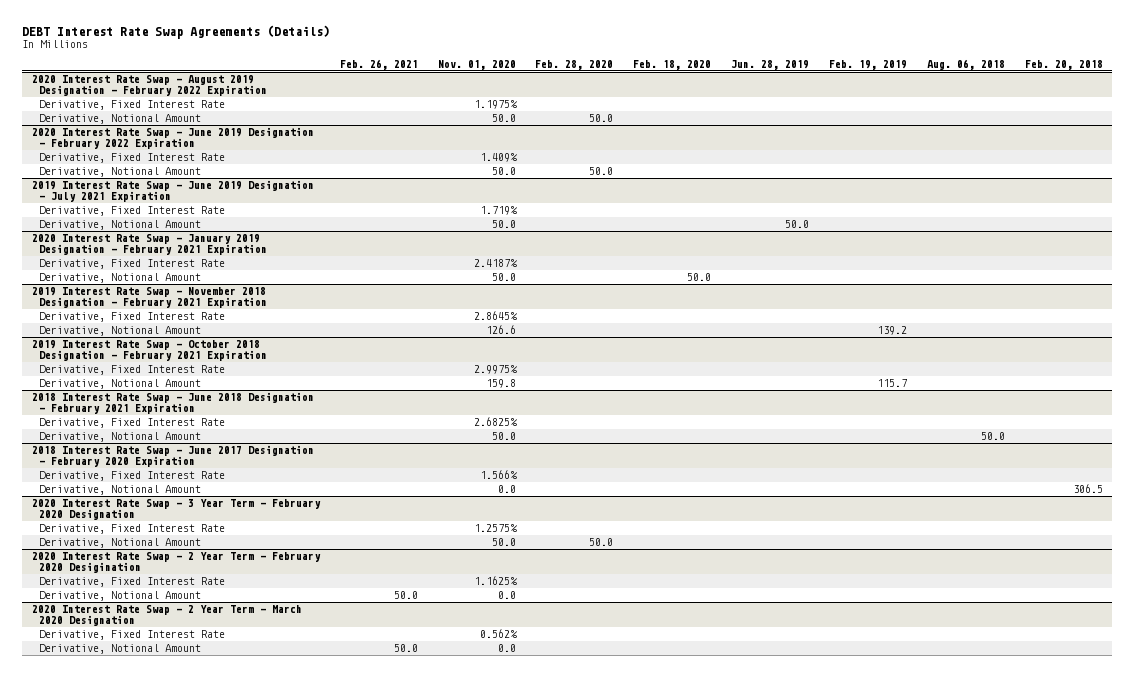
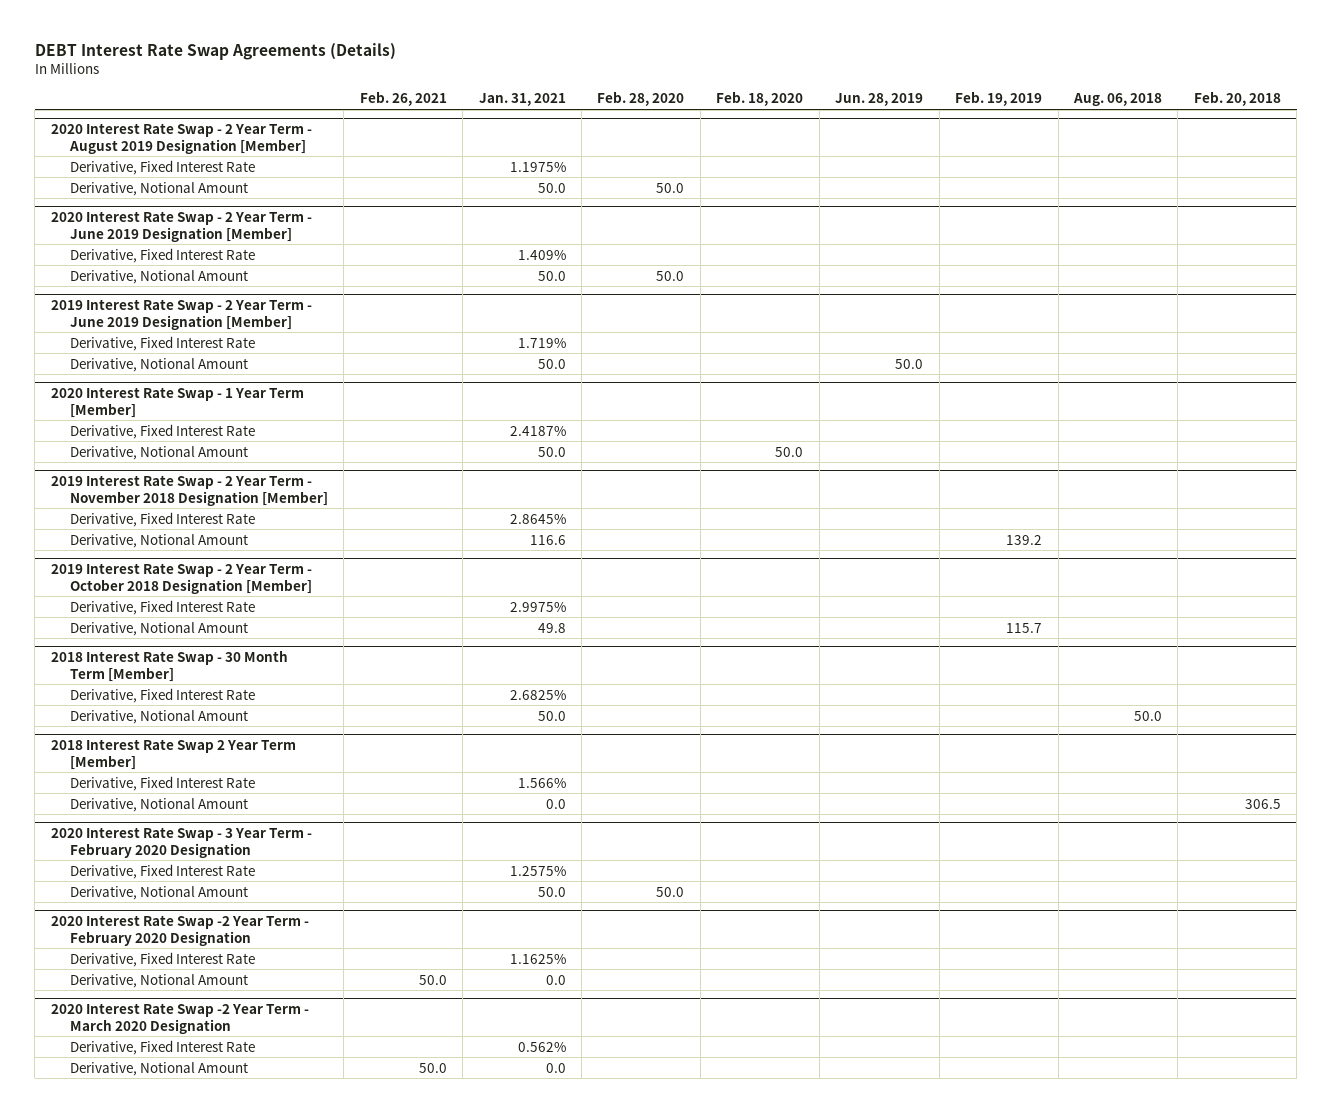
[437,60,516,71] Nov. 01, 2020 -> none
none -> [478,93,566,107] Jan. 31, 2021
[32,74,267,96] 2020 Interest Rate Swap - August 2019 Designation - February 2022 Expiration -> [50,122,312,154] 2020 Interest Rate Swap - 2 Year Term - August 2019 Designation [Member]
[32,126,315,149] 2020 Interest Rate Swap - June 2019 Designation - February 2022 Expiration -> [50,210,312,242] 2020 Interest Rate Swap - 2 Year Term - June 2019 Designation [Member]
[32,179,315,202] 2019 Interest Rate Swap - June 2019 Designation - July 2021 Expiration -> [50,298,312,330] 2019 Interest Rate Swap - 2 Year Term - June 2019 Designation [Member]
[32,233,267,255] 2020 Interest Rate Swap - January 2019 Designation - February 2021 Expiration -> [50,386,304,418] 2020 Interest Rate Swap - 1 Year Term [Member]
[32,286,267,308] 2019 Interest Rate Swap - November 2018 Designation - February 2021 Expiration -> [50,474,328,506] 2019 Interest Rate Swap - 2 Year Term - November 2018 Designation [Member]
[32,339,267,361] 2019 Interest Rate Swap - October 2018 Designation - February 2021 Expiration -> [50,562,312,594] 2019 Interest Rate Swap - 2 Year Term - October 2018 Designation [Member]
[32,391,315,414] 2018 Interest Rate Swap - June 2018 Designation - February 2021 Expiration -> [50,649,288,682] 2018 Interest Rate Swap - 30 Month Term [Member]
[32,444,315,467] 2018 Interest Rate Swap - June 2017 Designation - February 2020 Expiration -> [50,738,296,770] 2018 Interest Rate Swap 2 Year Term [Member]
[32,551,322,573] 2020 Interest Rate Swap - 2 Year Term - February 2020 Desigination -> [50,914,309,946] 2020 Interest Rate Swap -2 Year Term - February 2020 Designation
[32,604,303,626] 2020 Interest Rate Swap - 2 Year Term - March 2020 Designation -> [50,1002,309,1034] 2020 Interest Rate Swap -2 Year Term - March 2020 Designation

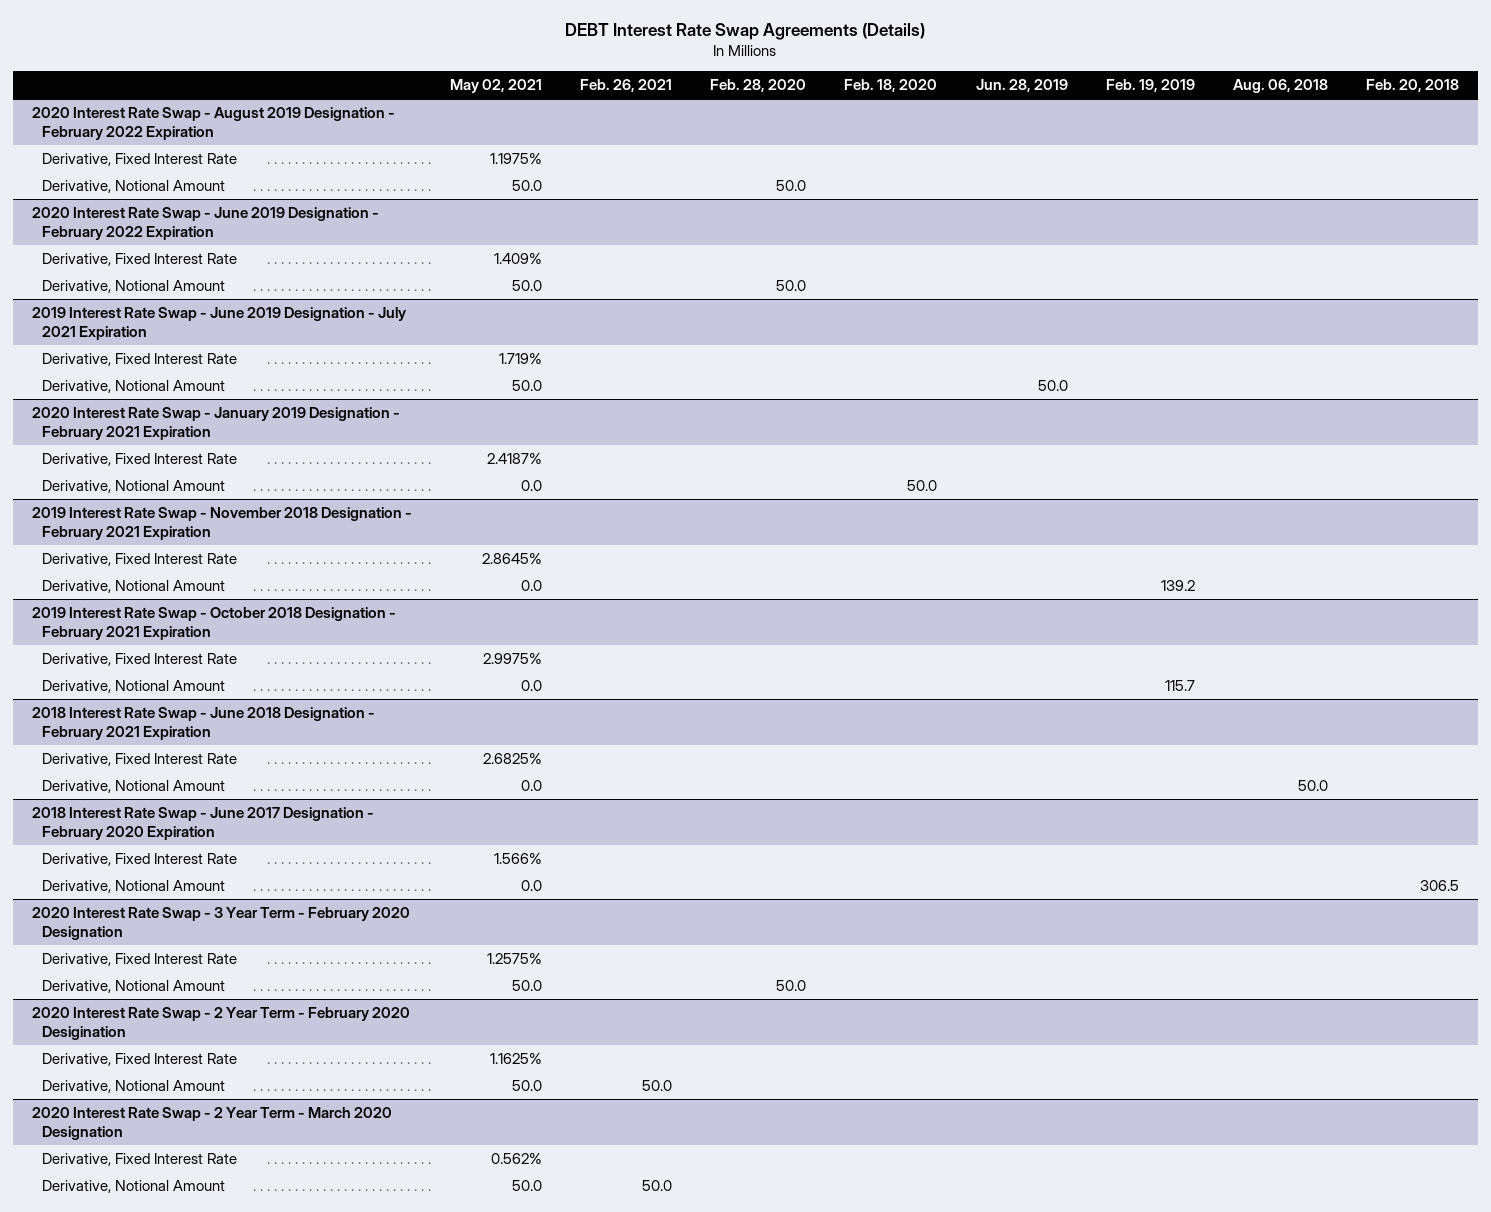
[478,93,566,107] Jan. 31, 2021 -> none
none -> [449,79,542,94] May 02, 2021
[50,122,312,154] 2020 Interest Rate Swap - 2 Year Term - August 2019 Designation [Member] -> [31,106,395,141] 2020 Interest Rate Swap - August 2019 Designation - February 2022 Expiration
[50,210,312,242] 2020 Interest Rate Swap - 2 Year Term - June 2019 Designation [Member] -> [31,206,379,241] 2020 Interest Rate Swap - June 2019 Designation - February 2022 Expiration
[50,298,312,330] 2019 Interest Rate Swap - 2 Year Term - June 2019 Designation [Member] -> [31,306,406,341] 2019 Interest Rate Swap - June 2019 Designation - July 2021 Expiration
[50,386,304,418] 2020 Interest Rate Swap - 1 Year Term [Member] -> [31,406,400,441] 2020 Interest Rate Swap - January 2019 Designation - February 2021 Expiration
[50,474,328,506] 2019 Interest Rate Swap - 2 Year Term - November 2018 Designation [Member] -> [31,506,412,541] 2019 Interest Rate Swap - November 2018 Designation - February 2021 Expiration
[50,562,312,594] 2019 Interest Rate Swap - 2 Year Term - October 2018 Designation [Member] -> [31,606,396,641] 2019 Interest Rate Swap - October 2018 Designation - February 2021 Expiration
[50,649,288,682] 2018 Interest Rate Swap - 30 Month Term [Member] -> [31,706,375,741] 2018 Interest Rate Swap - June 2018 Designation - February 2021 Expiration
[50,738,296,770] 2018 Interest Rate Swap 2 Year Term [Member] -> [31,806,374,841] 2018 Interest Rate Swap - June 2017 Designation - February 2020 Expiration
[50,914,309,946] 2020 Interest Rate Swap -2 Year Term - February 2020 Designation -> [31,1006,410,1041] 2020 Interest Rate Swap - 2 Year Term - February 2020 Desigination
[50,1002,309,1034] 2020 Interest Rate Swap -2 Year Term - March 2020 Designation -> [31,1106,392,1141] 2020 Interest Rate Swap - 2 Year Term - March 2020 Designation

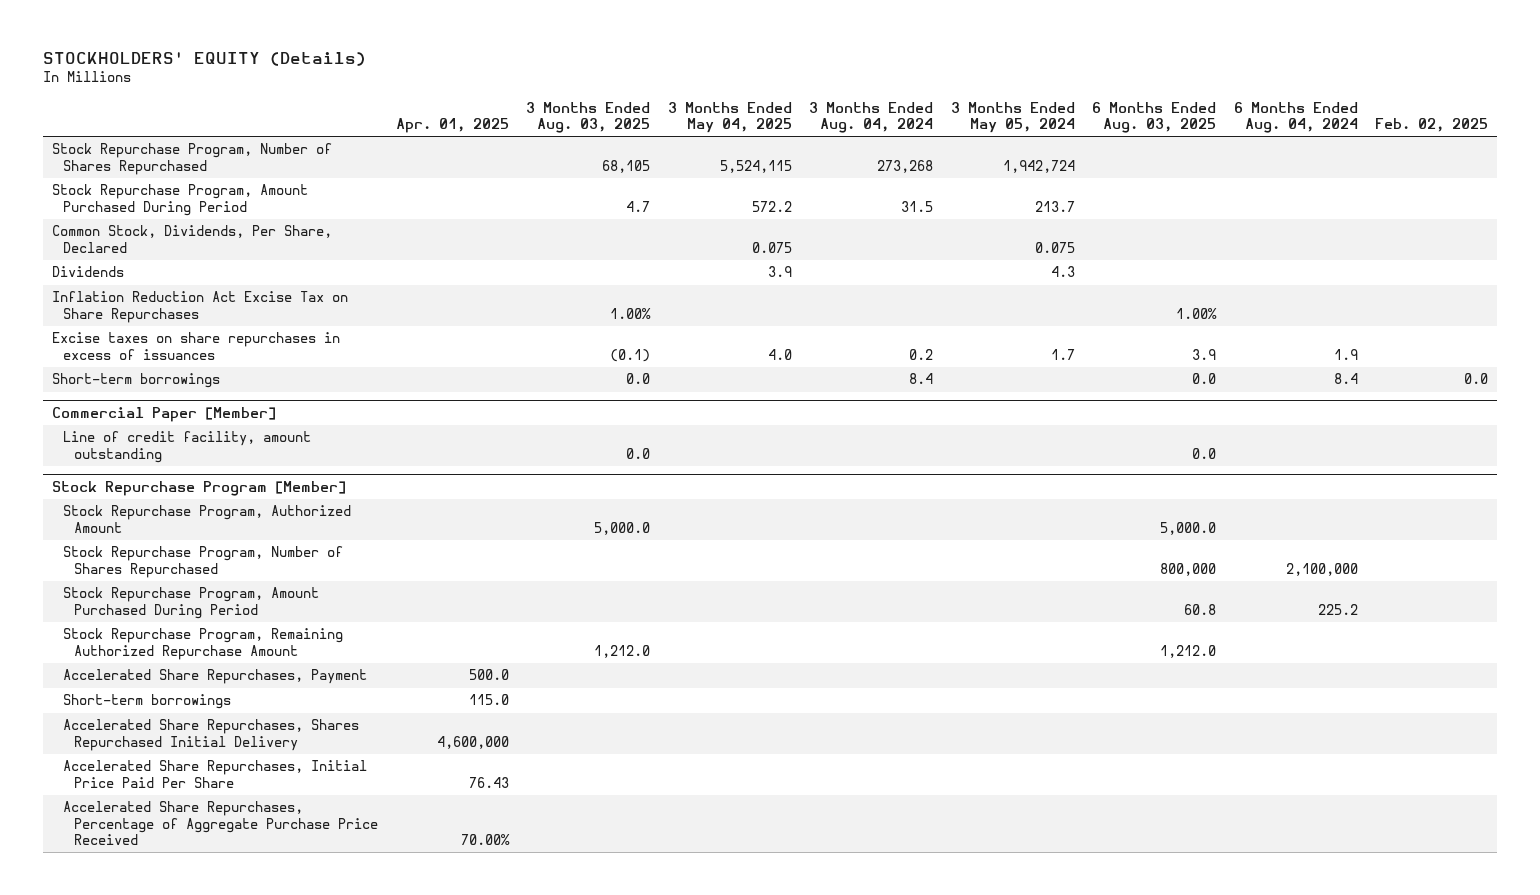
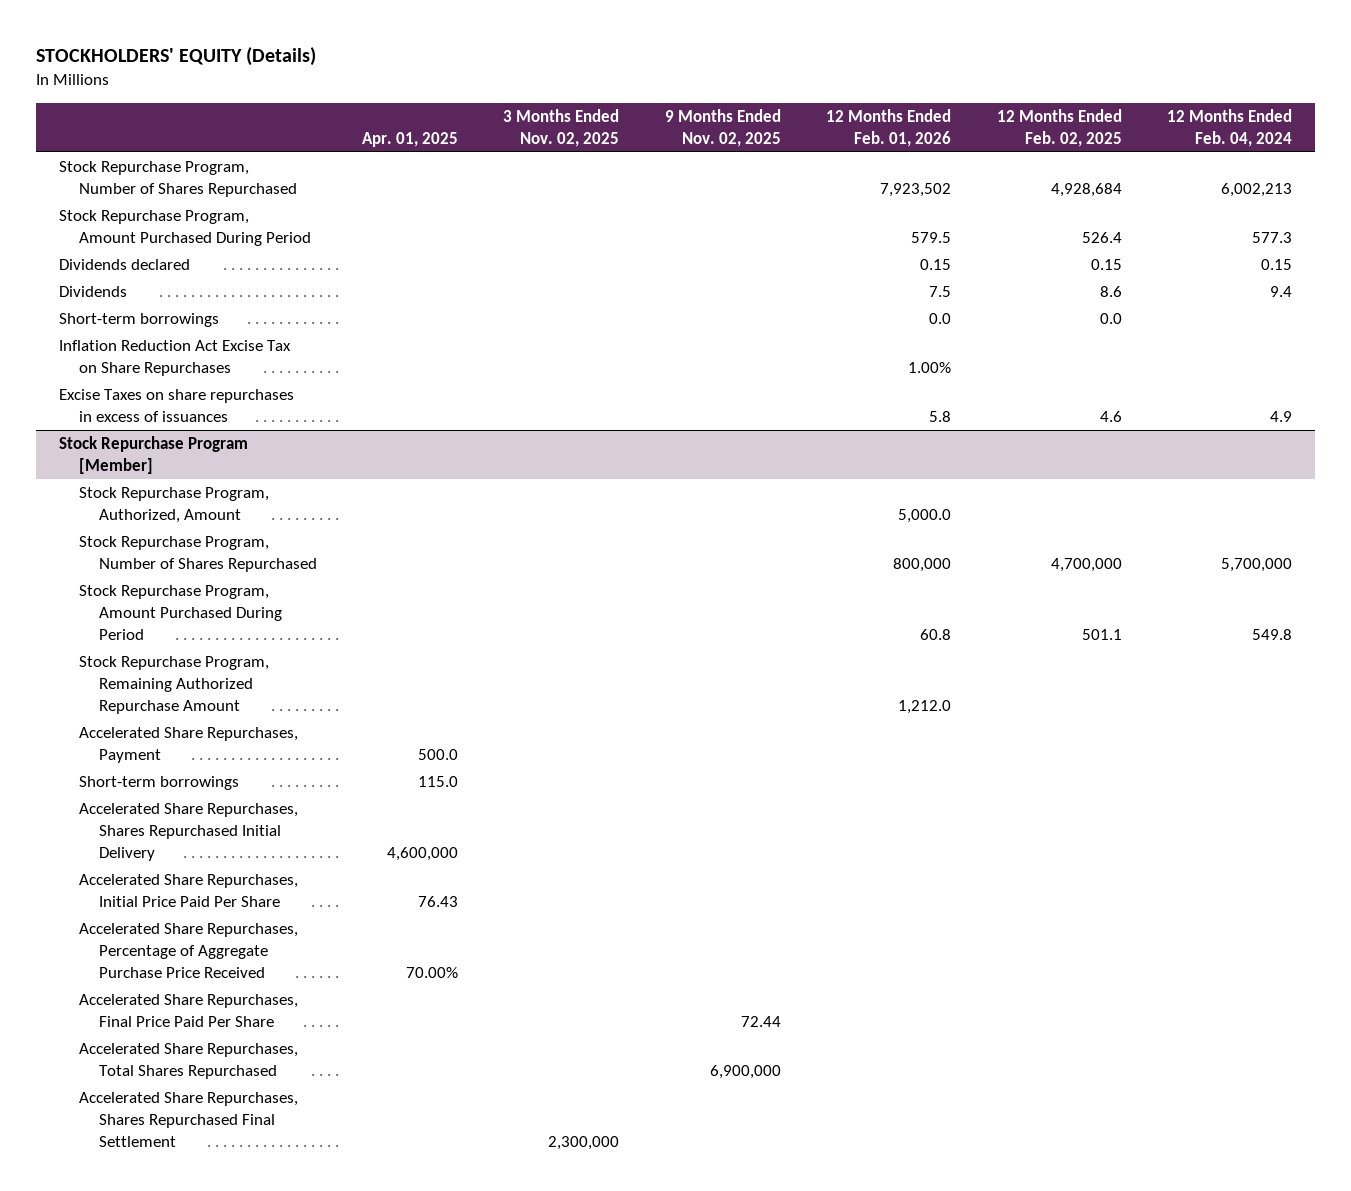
[526,101,651,134] 3 Months Ended Aug. 03, 2025 -> none
[667,101,792,134] 3 Months Ended May 04, 2025 -> none
[809,101,934,134] 3 Months Ended Aug. 04, 2024 -> none
[950,101,1075,134] 3 Months Ended May 05, 2024 -> none
[1092,101,1217,134] 6 Months Ended Aug. 03, 2025 -> none
[1233,101,1358,134] 6 Months Ended Aug. 04, 2024 -> none
[1375,118,1489,133] Feb. 02, 2025 -> none
none -> [503,108,620,147] 3 Months Ended Nov. 02, 2025
none -> [664,108,781,147] 9 Months Ended Nov. 02, 2025
none -> [826,108,952,147] 12 Months Ended Feb. 01, 2026
none -> [996,108,1122,147] 12 Months Ended Feb. 02, 2025
none -> [1166,108,1292,147] 12 Months Ended Feb. 04, 2024
[51,225,332,253] Common Stock, Dividends, Per Share, Declared -> [58,259,190,271] Dividends declared
[51,332,340,360] Excise taxes on share repurchases in excess of issuances -> none
[51,406,276,422] Commercial Paper [Member] -> none
[63,431,312,463] Line of credit facility, amount outstanding -> none
[51,291,348,323] Inflation Reduction Act Excise Tax on Share Repurchases -> [58,340,291,377] Inflation Reduction Act Excise Tax on Share Repurchases
none -> [58,389,294,423] Excise Taxes on share repurchases in excess of issuances
[63,505,352,533] Stock Repurchase Program, Authorized Amount -> [78,487,269,524] Stock Repurchase Program, Authorized, Amount
none -> [78,994,298,1028] Accelerated Share Repurchases, Final Price Paid Per Share
none -> [78,1043,298,1080] Accelerated Share Repurchases, Total Shares Repurchased
none -> [78,1092,298,1147] Accelerated Share Repurchases, Shares Repurchased Final Settlement

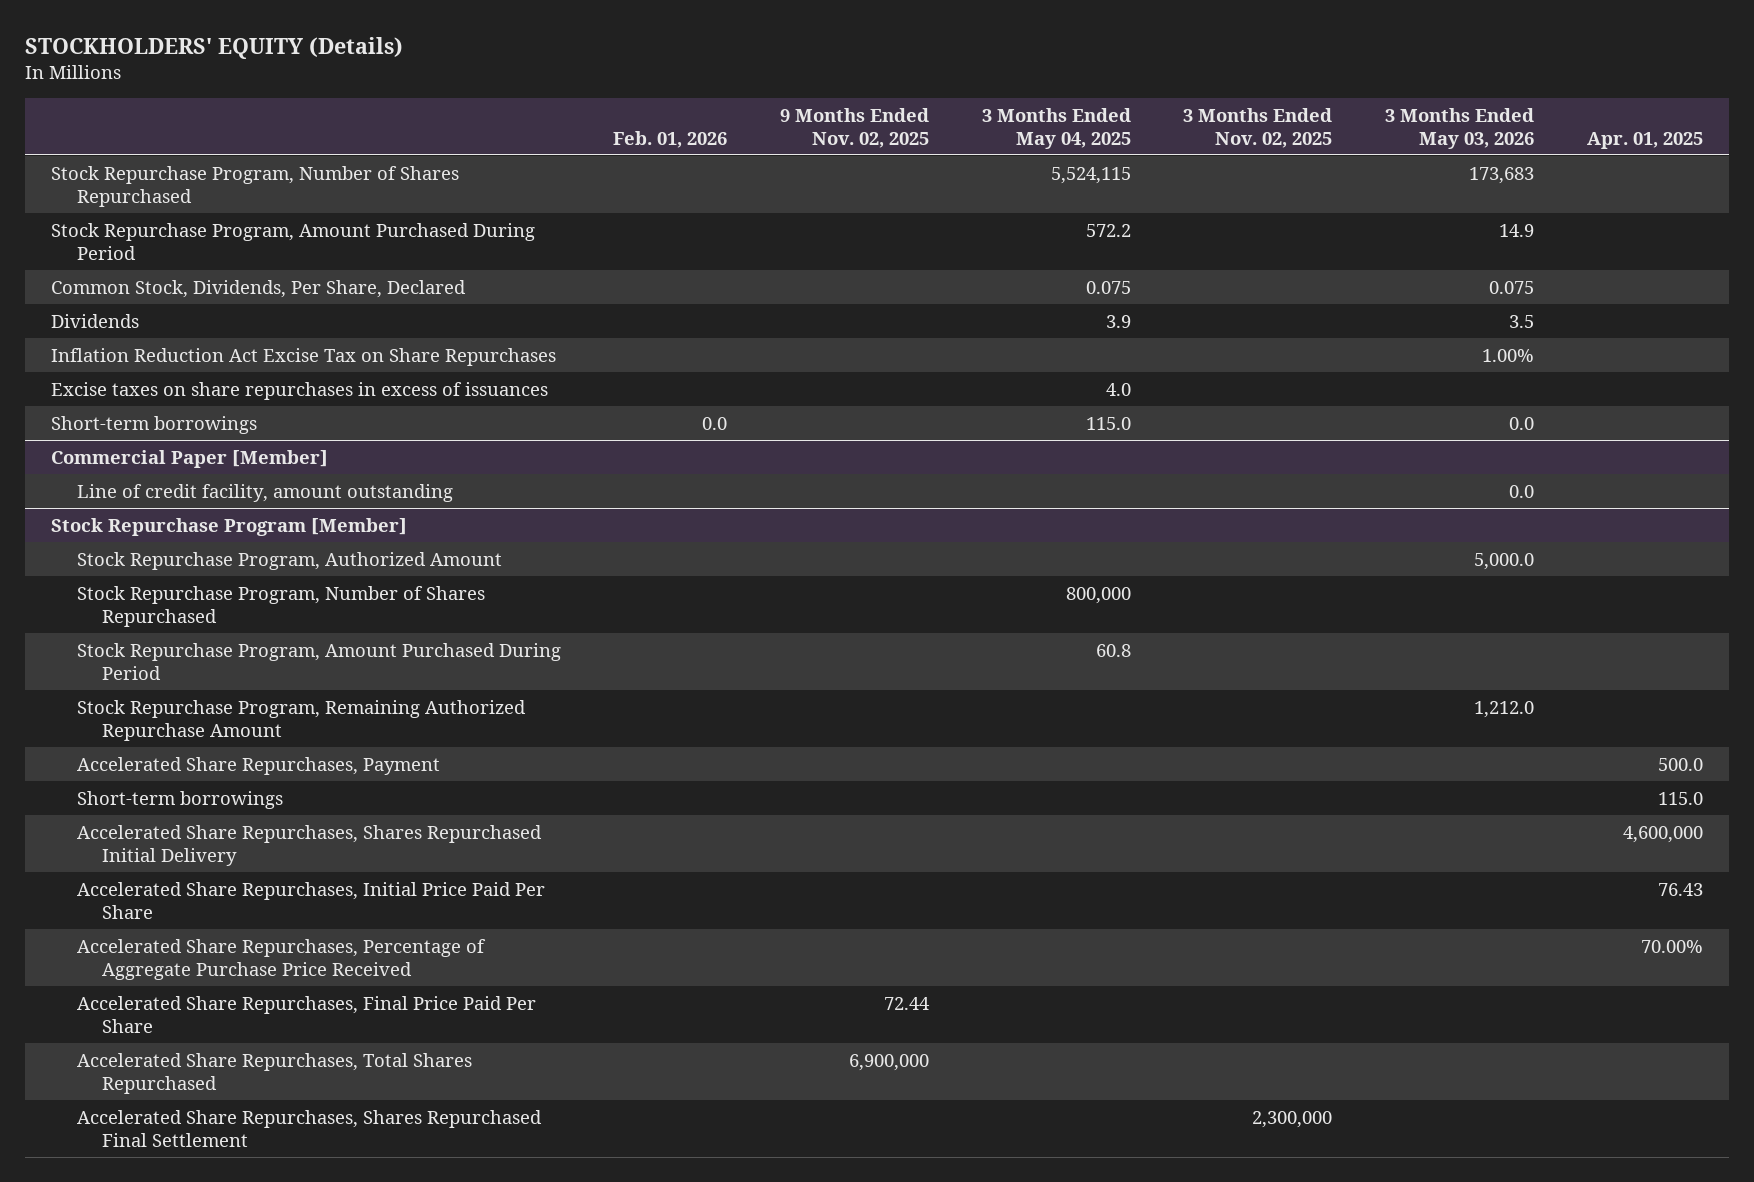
[826,108,952,147] 12 Months Ended Feb. 01, 2026 -> none
[996,108,1122,147] 12 Months Ended Feb. 02, 2025 -> none
[1166,108,1292,147] 12 Months Ended Feb. 04, 2024 -> none
none -> [613,130,728,148] Feb. 01, 2026
none -> [981,107,1131,149] 3 Months Ended May 04, 2025
none -> [1384,107,1534,149] 3 Months Ended May 03, 2026
[58,259,190,271] Dividends declared -> [51,279,467,298] Common Stock, Dividends, Per Share, Declared
[58,389,294,423] Excise Taxes on share repurchases in excess of issuances -> [51,381,549,400] Excise taxes on share repurchases in excess of issuances
[58,313,219,328] Short-term borrowings -> [51,415,258,434] Short-term borrowings
none -> [51,449,329,468] Commercial Paper [Member]
none -> [76,483,453,502] Line of credit facility, amount outstanding
[78,487,269,524] Stock Repurchase Program, Authorized, Amount -> [76,551,502,570] Stock Repurchase Program, Authorized Amount

